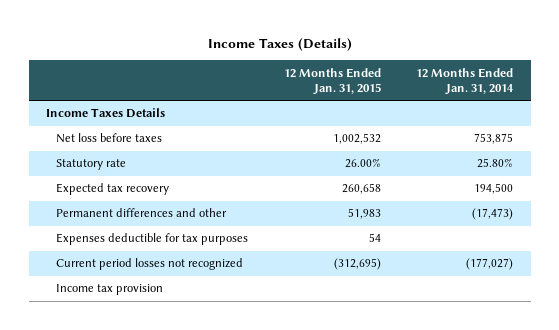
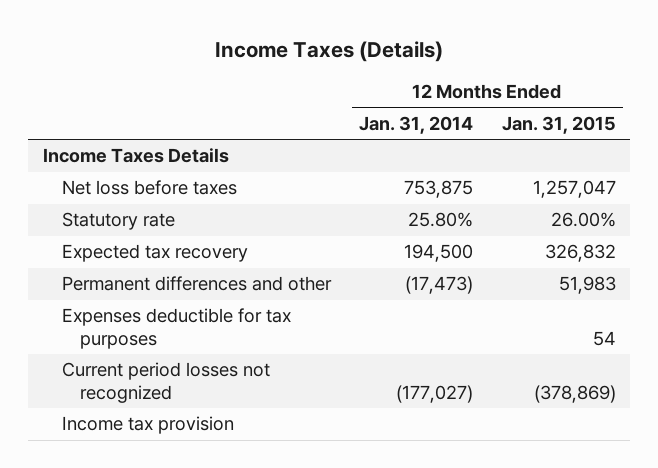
[332,133,381,145] 1,002,532 -> [532,180,616,199] 1,257,047
[341,183,381,195] 260,658 -> [544,244,616,263] 326,832
[333,258,381,271] (312,695) -> [533,384,616,403] (378,869)

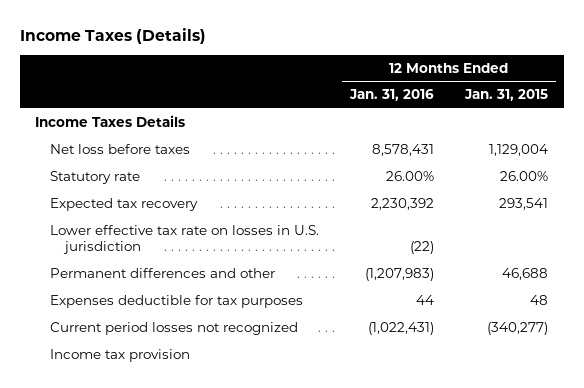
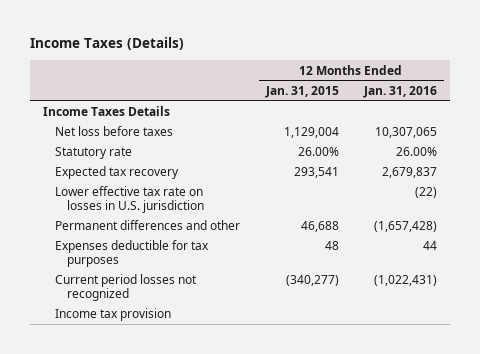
[372,144,435,157] 8,578,431 -> [375,127,438,139] 10,307,065
[371,198,435,211] 2,230,392 -> [382,167,438,179] 2,679,837
[365,268,435,282] (1,207,983) -> [374,221,438,233] (1,657,428)

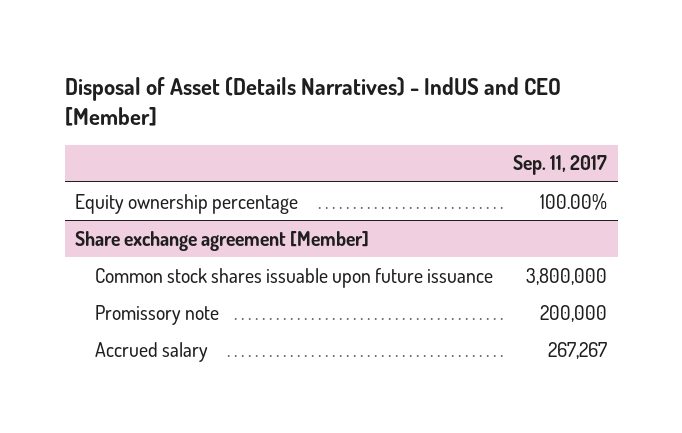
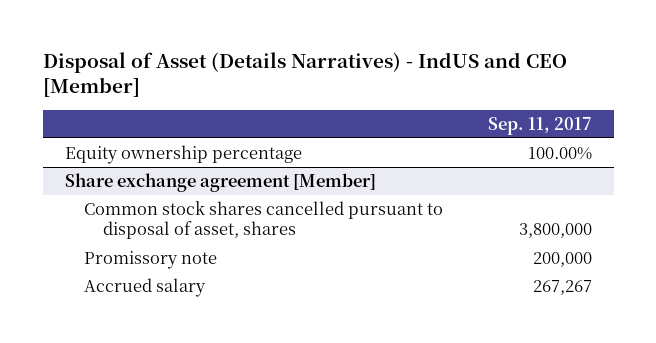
[94,267,493,288] Common stock shares issuable upon future issuance -> [83,201,443,240] Common stock shares cancelled pursuant to disposal of asset, shares

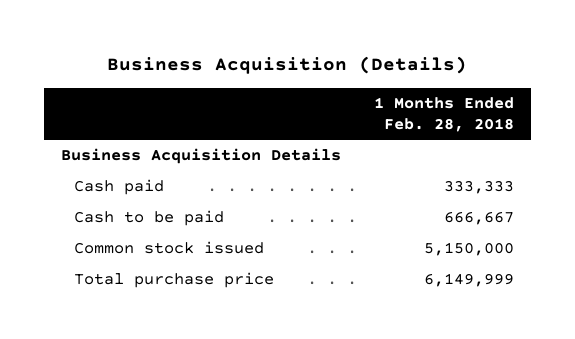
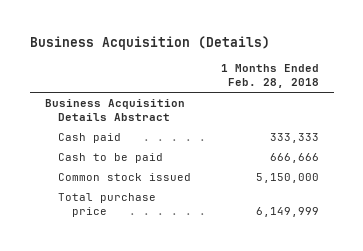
[60,148,341,165] Business Acquisition Details -> [44,99,185,122] Business Acquisition Details Abstract
[444,211,515,226] 666,667 -> [269,153,319,164] 666,666

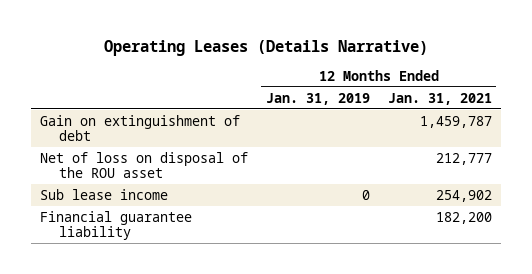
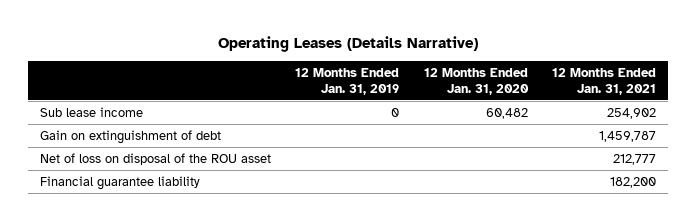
none -> [423,68,529,95] 12 Months Ended Jan. 31, 2020
[40,188,169,200] Sub lease income -> [40,106,144,117] Sub lease income

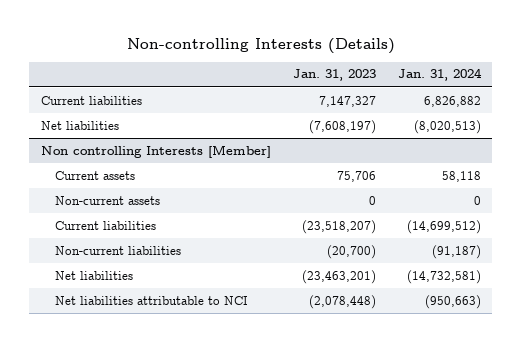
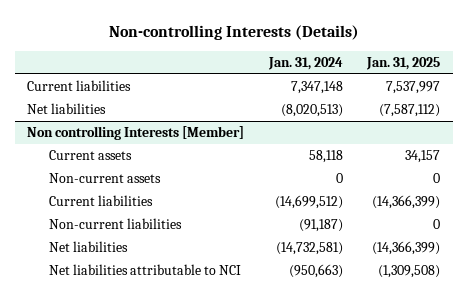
[292,69,376,82] Jan. 31, 2023 -> none
none -> [366,57,441,71] Jan. 31, 2025
[424,95,482,107] 6,826,882 -> [290,81,343,95] 7,347,148

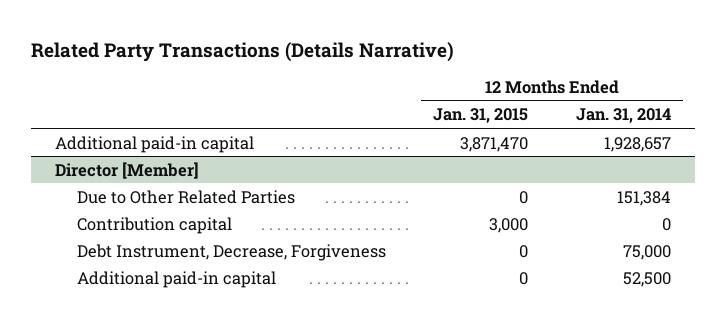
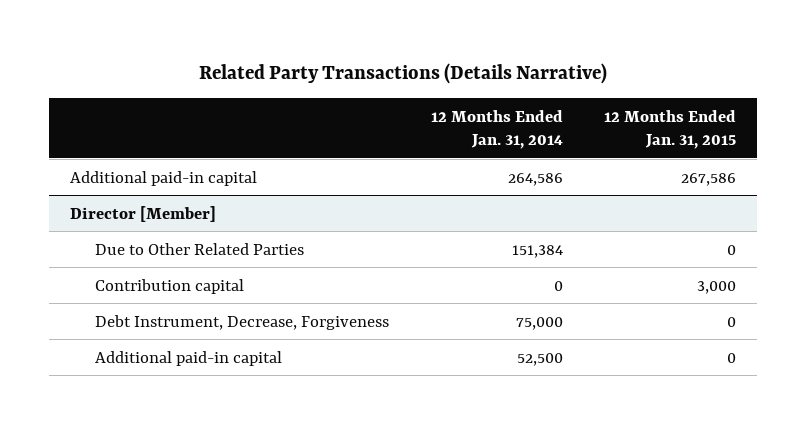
[460,136,529,152] 3,871,470 -> [681,172,737,186] 267,586
[603,136,671,152] 1,928,657 -> [507,172,563,186] 264,586

